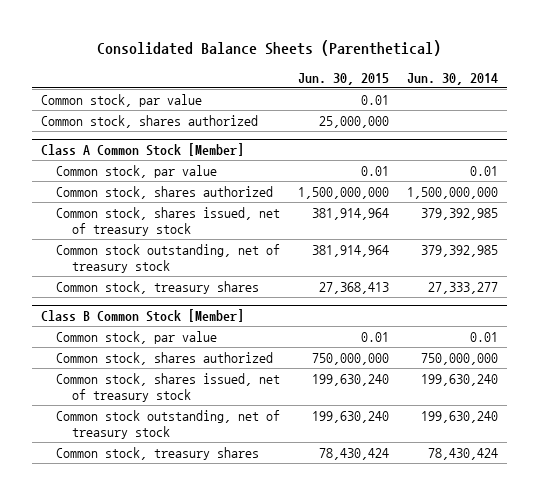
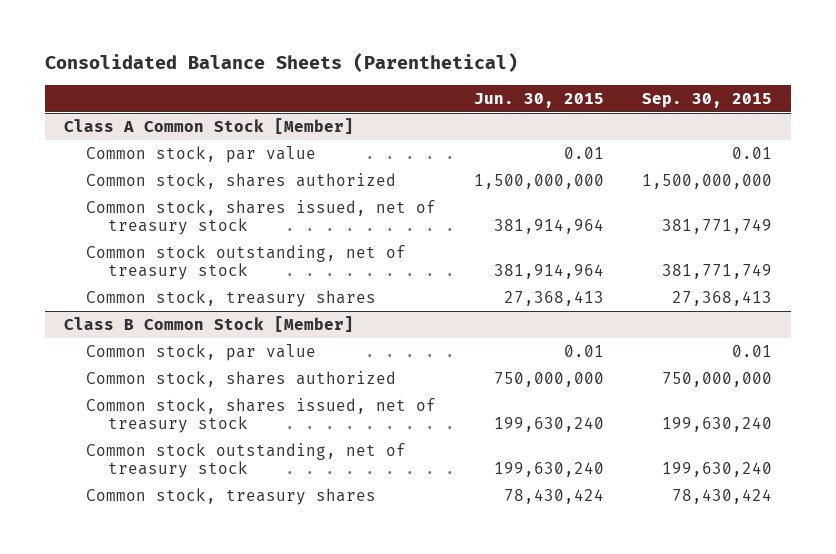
[406,72,498,85] Jun. 30, 2014 -> none
none -> [641,92,772,108] Sep. 30, 2015
[40,93,202,107] Common stock, par value -> none
[40,114,258,128] Common stock, shares authorized -> none

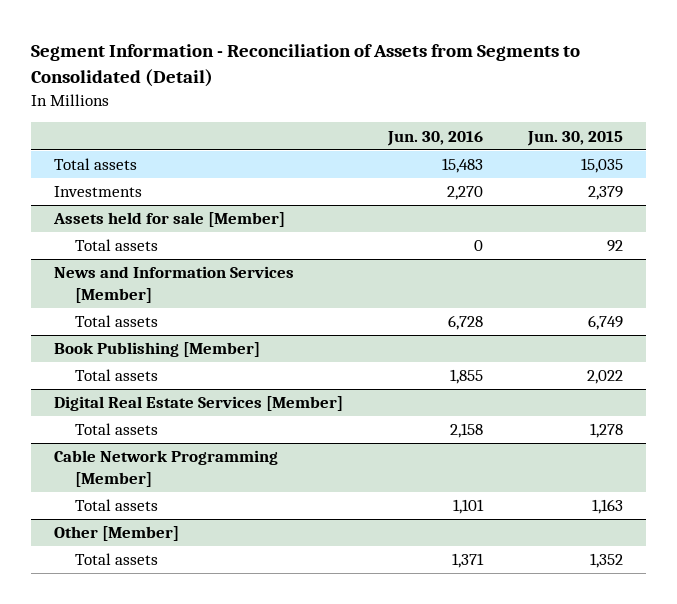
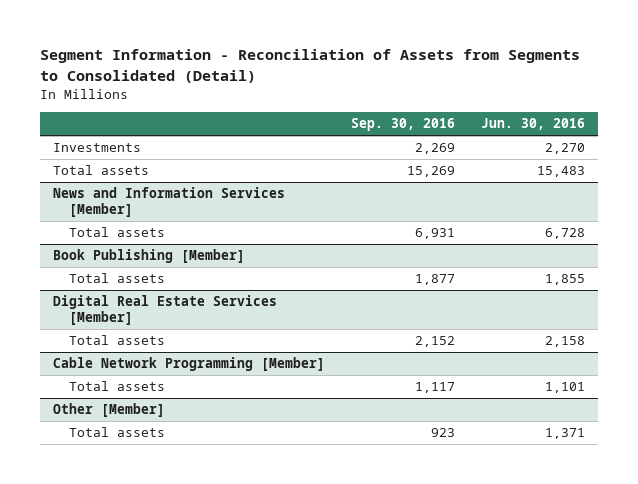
[527,130,624,146] Jun. 30, 2015 -> none
none -> [350,118,455,132] Sep. 30, 2016
[52,212,285,228] Assets held for sale [Member] -> none
[75,239,159,252] Total assets -> none
[53,158,137,171] Total assets -> [52,165,149,176] Total assets

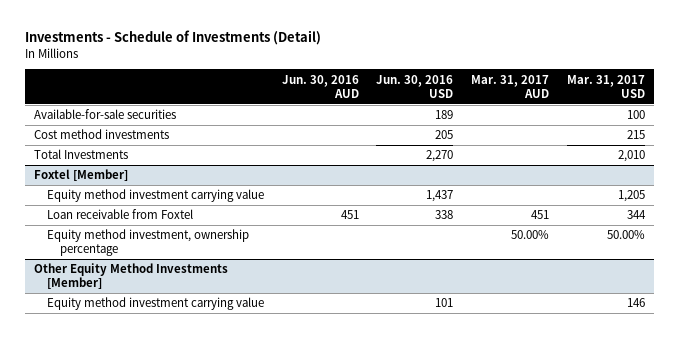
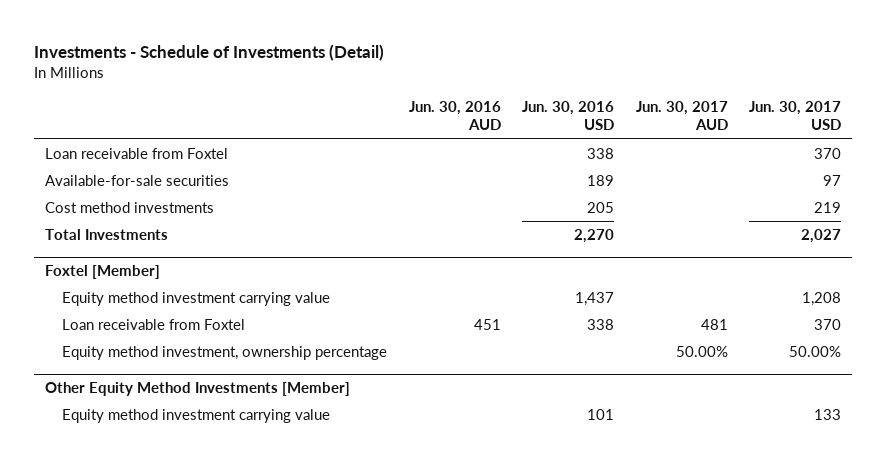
[471,74,550,98] Mar. 31, 2017 AUD -> none
[567,74,646,98] Mar. 31, 2017 USD -> none
none -> [635,100,728,131] Jun. 30, 2017 AUD
none -> [749,100,842,131] Jun. 30, 2017 USD
none -> [45,147,229,159] Loan receivable from Foxtel

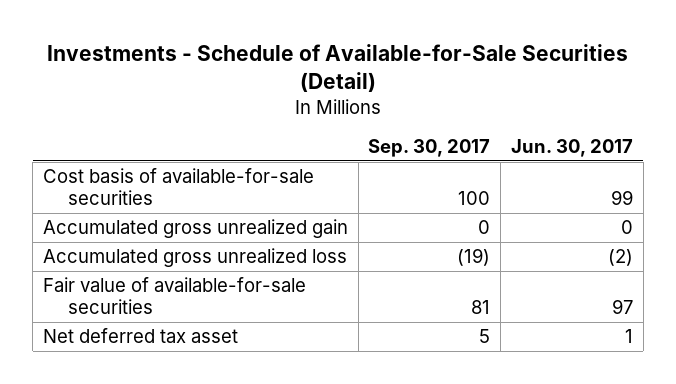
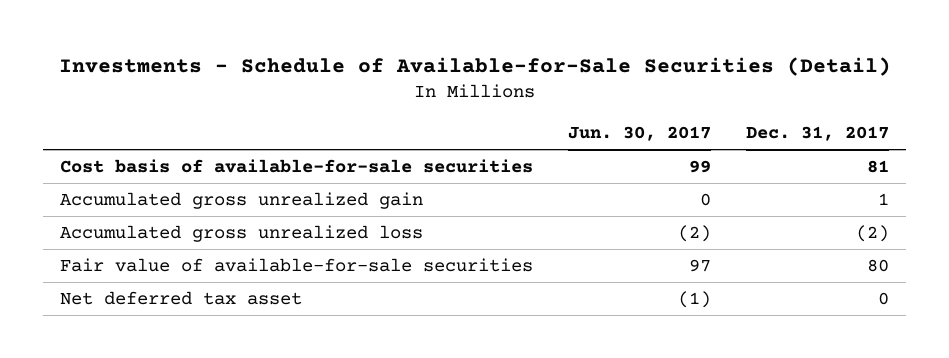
[368,139,491,158] Sep. 30, 2017 -> none
none -> [746,126,890,142] Dec. 31, 2017
[624,328,633,343] 1 -> [678,291,712,309] (1)

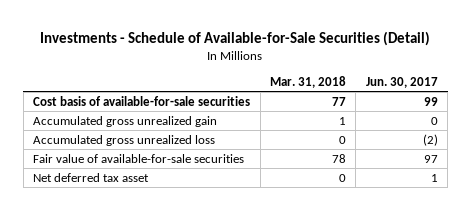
[746,126,890,142] Dec. 31, 2017 -> none
none -> [269,75,346,88] Mar. 31, 2018
[678,291,712,309] (1) -> [430,173,438,182] 1

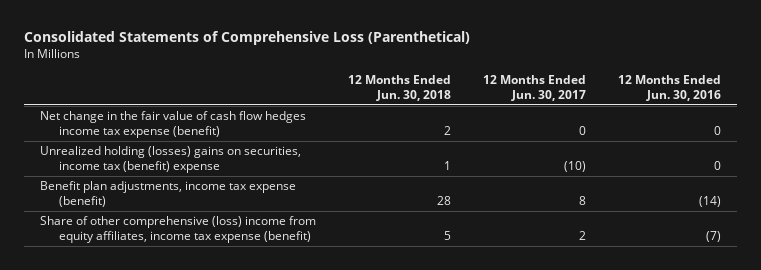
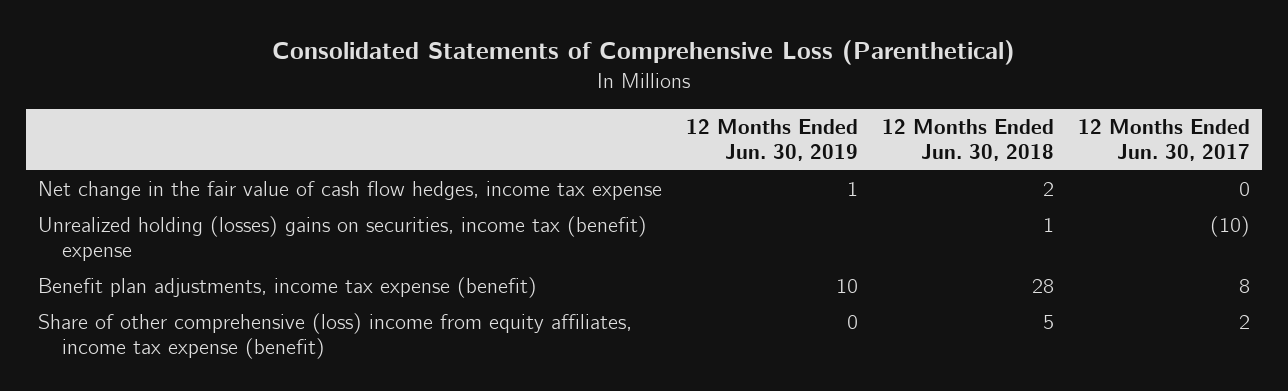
[618,75,722,102] 12 Months Ended Jun. 30, 2016 -> none
none -> [686,119,859,161] 12 Months Ended Jun. 30, 2019
[40,111,307,139] Net change in the fair value of cash flow hedges income tax expense (benefit) -> [38,181,663,201] Net change in the fair value of cash flow hedges, income tax expense

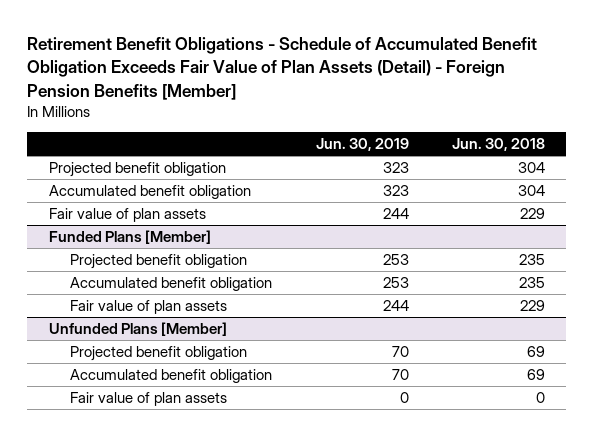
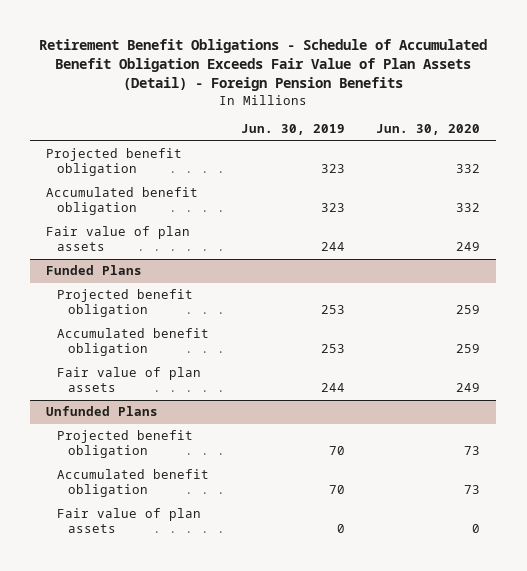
[26,37,537,100] Retirement Benefit Obligations - Schedule of Accumulated Benefit Obligation Exceeds Fair Value of Plan Assets (Detail) - Foreign Pension Benefits [Member] -> [39,38,488,92] Retirement Benefit Obligations - Schedule of Accumulated Benefit Obligation Exceeds Fair Value of Plan Assets (Detail) - Foreign Pension Benefits
[451,138,545,152] Jun. 30, 2018 -> none
none -> [376,124,481,136] Jun. 30, 2020
[48,230,211,245] Funded Plans [Member] -> [46,265,143,276] Funded Plans
[48,322,227,337] Unfunded Plans [Member] -> [46,406,159,417] Unfunded Plans

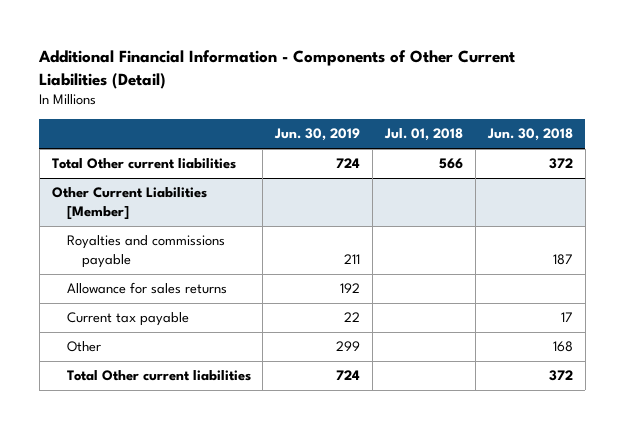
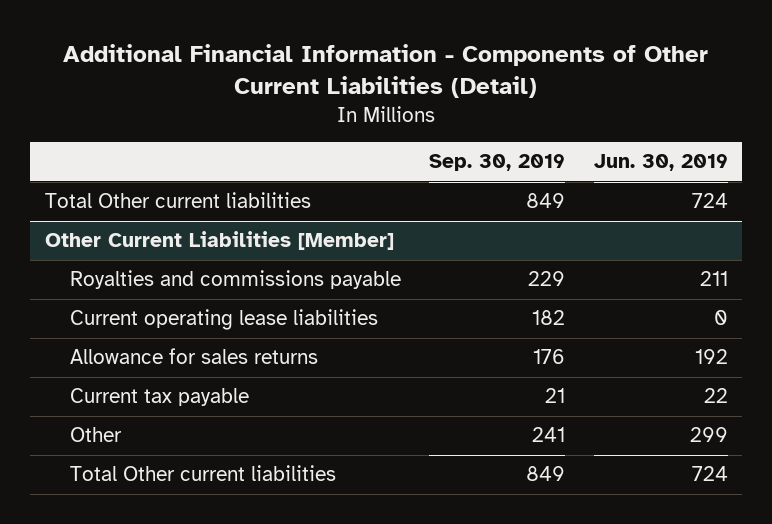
[384,128,464,142] Jul. 01, 2018 -> none
[486,128,573,142] Jun. 30, 2018 -> none
none -> [429,154,566,172] Sep. 30, 2019
none -> [69,309,378,331] Current operating lease liabilities

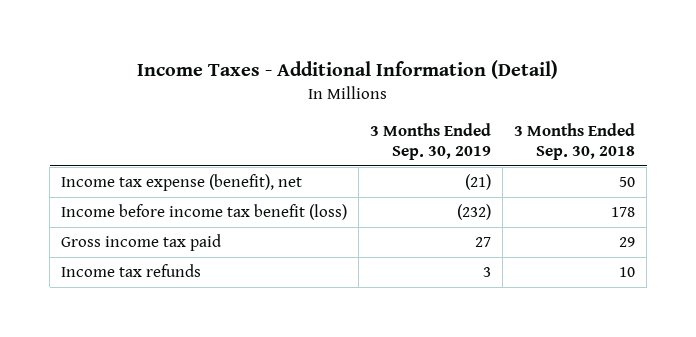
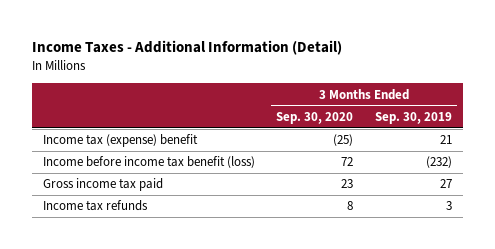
[514,122,636,161] 3 Months Ended Sep. 30, 2018 -> none
none -> [276,111,354,124] Sep. 30, 2020
[61,174,303,192] Income tax expense (benefit), net -> [42,134,198,148] Income tax (expense) benefit
[465,174,492,191] (21) -> [440,135,453,145] 21

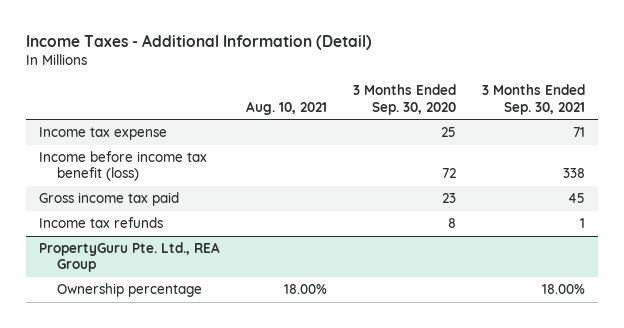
[375,111,453,124] Sep. 30, 2019 -> none
none -> [245,100,327,115] Aug. 10, 2021
none -> [481,84,585,115] 3 Months Ended Sep. 30, 2021
[42,134,198,148] Income tax (expense) benefit -> [38,127,167,141] Income tax expense
[333,134,354,147] (25) -> [440,127,456,138] 25
none -> [38,242,220,273] PropertyGuru Pte. Ltd., REA Group
none -> [56,283,202,298] Ownership percentage

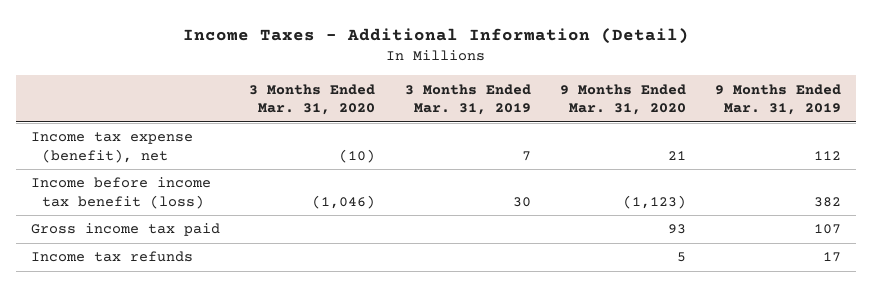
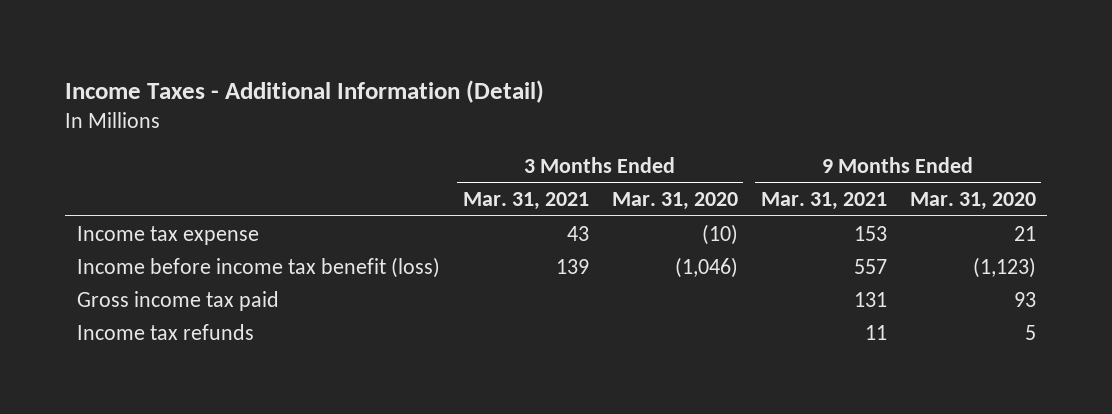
[404,83,531,116] 3 Months Ended Mar. 31, 2019 -> none
[715,83,842,116] 9 Months Ended Mar. 31, 2019 -> none
none -> [462,192,589,211] Mar. 31, 2021
none -> [760,192,887,211] Mar. 31, 2021
[31,132,194,163] Income tax expense (benefit), net -> [76,225,259,245] Income tax expense

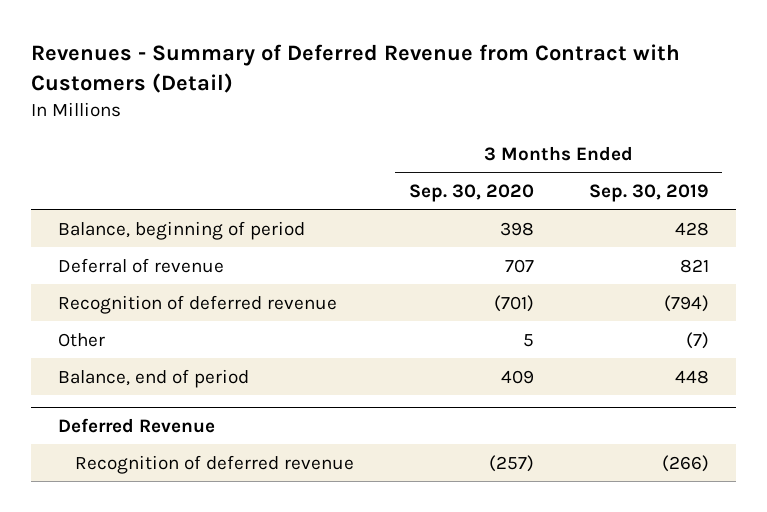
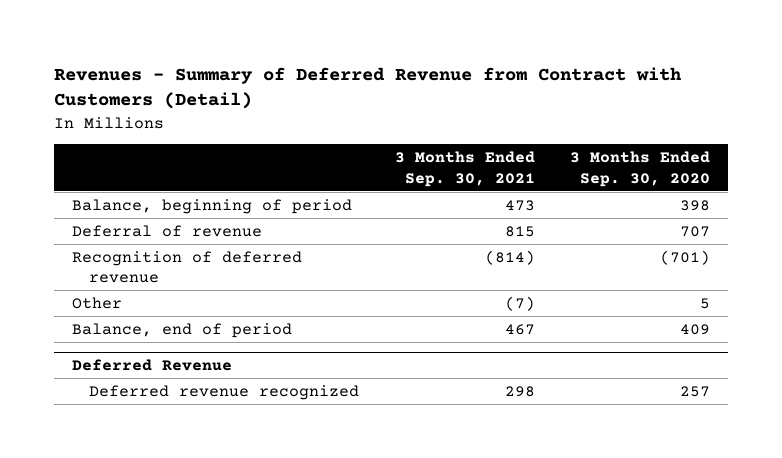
[588,183,709,202] Sep. 30, 2019 -> none
none -> [394,150,535,187] 3 Months Ended Sep. 30, 2021
[75,454,355,474] Recognition of deferred revenue -> [89,384,360,400] Deferred revenue recognized
[489,454,535,472] (257) -> [679,385,710,397] 257

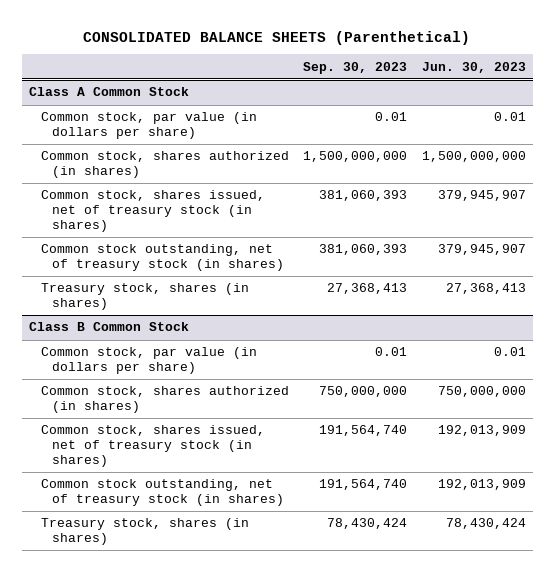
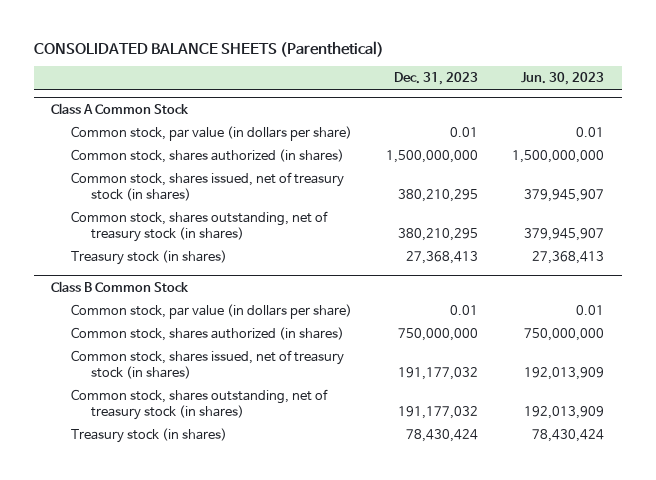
[303,61,408,74] Sep. 30, 2023 -> none
none -> [394,72,479,86] Dec. 31, 2023
[40,244,285,272] Common stock outstanding, net of treasury stock (in shares) -> [70,210,328,242] Common stock, shares outstanding, net of treasury stock (in shares)
[40,283,249,311] Treasury stock, shares (in shares) -> [70,249,227,265] Treasury stock (in shares)
[40,479,285,507] Common stock outstanding, net of treasury stock (in shares) -> [70,388,328,420] Common stock, shares outstanding, net of treasury stock (in shares)
[40,518,249,546] Treasury stock, shares (in shares) -> [70,427,227,443] Treasury stock (in shares)

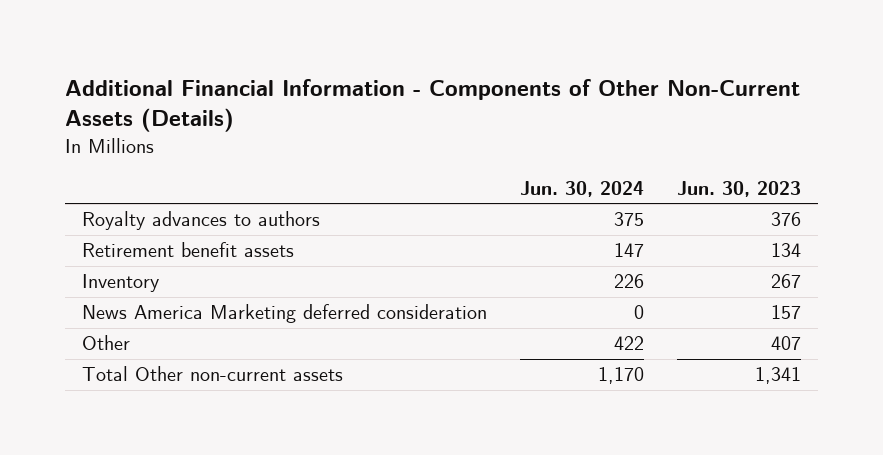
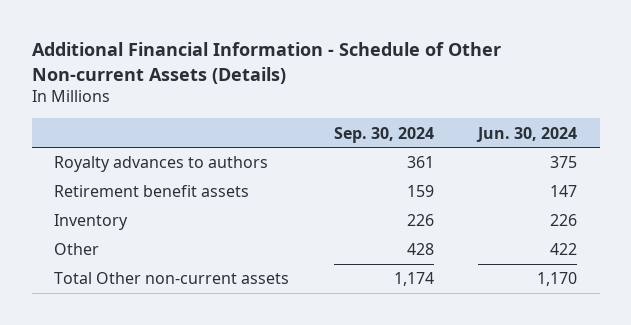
[65,78,801,133] Additional Financial Information - Components of Other Non-Current Assets (Details) -> [31,42,501,85] Additional Financial Information - Schedule of Other Non-current Assets (Details)
[677,180,802,197] Jun. 30, 2023 -> none
none -> [333,126,434,143] Sep. 30, 2024
[81,304,487,324] News America Marketing deferred consideration -> none

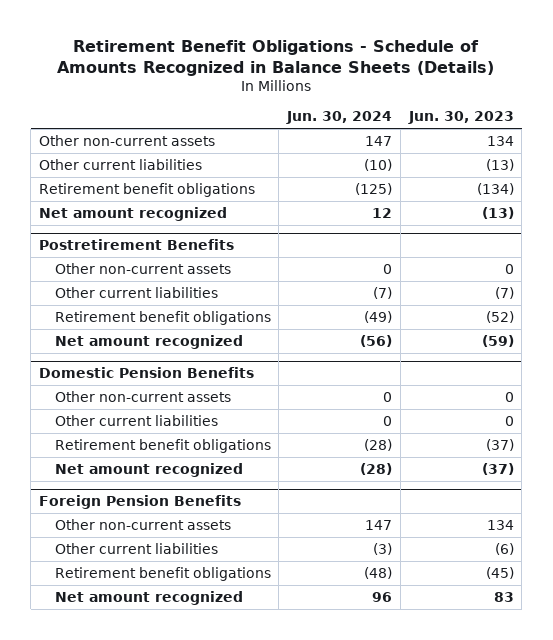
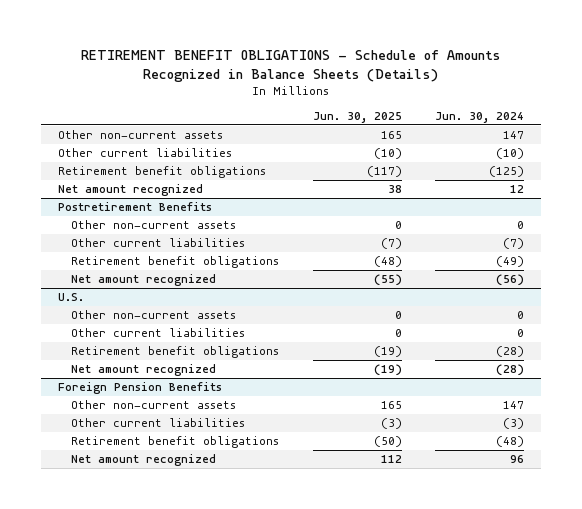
[57,39,495,76] Retirement Benefit Obligations - Schedule of Amounts Recognized in Balance Sheets (Details) -> [81,49,501,82] RETIREMENT BENEFIT OBLIGATIONS - Schedule of Amounts Recognized in Balance Sheets (Details)
[407,111,514,125] Jun. 30, 2023 -> none
none -> [312,112,402,124] Jun. 30, 2025
[39,366,255,378] Domestic Pension Benefits -> [57,293,84,302] U.S.

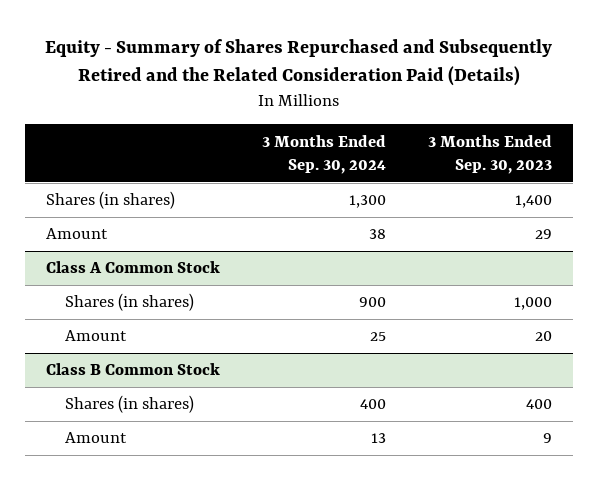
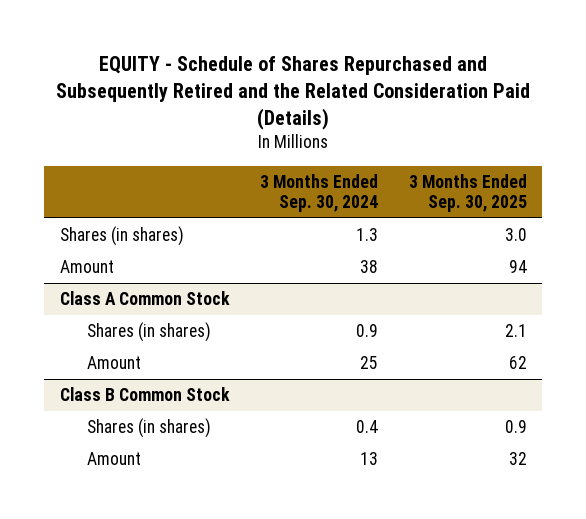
[44,38,552,87] Equity - Summary of Shares Repurchased and Subsequently Retired and the Related Consideration Paid (Details) -> [56,56,531,130] EQUITY - Schedule of Shares Repurchased and Subsequently Retired and the Related Consideration Paid (Details)
[428,134,553,174] 3 Months Ended Sep. 30, 2023 -> none
none -> [408,173,527,213] 3 Months Ended Sep. 30, 2025
[348,195,386,209] 1,300 -> [356,227,379,241] 1.3
[358,297,386,308] 900 -> [356,323,379,337] 0.9
[359,399,386,410] 400 -> [356,419,379,433] 0.4

